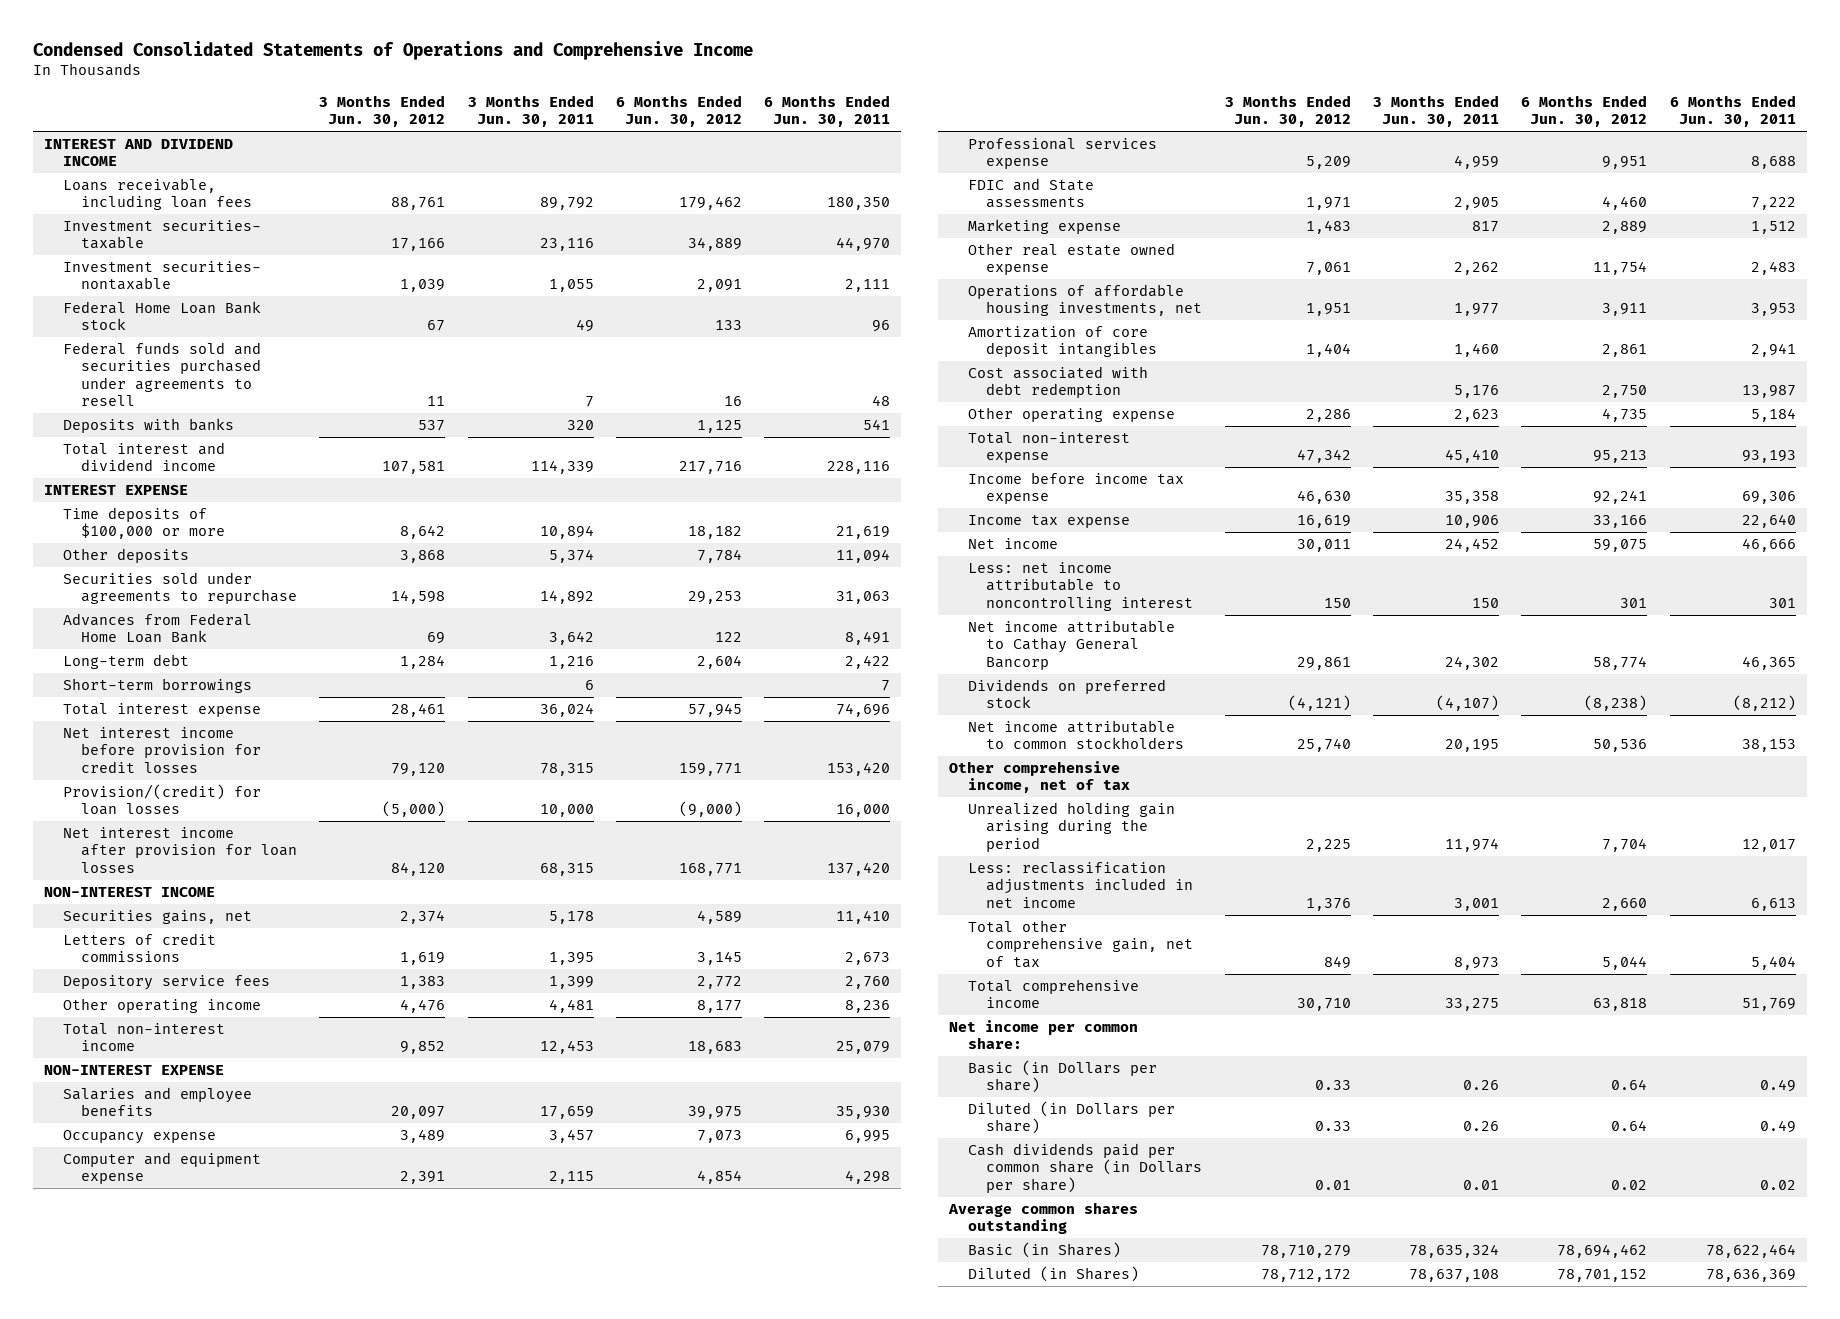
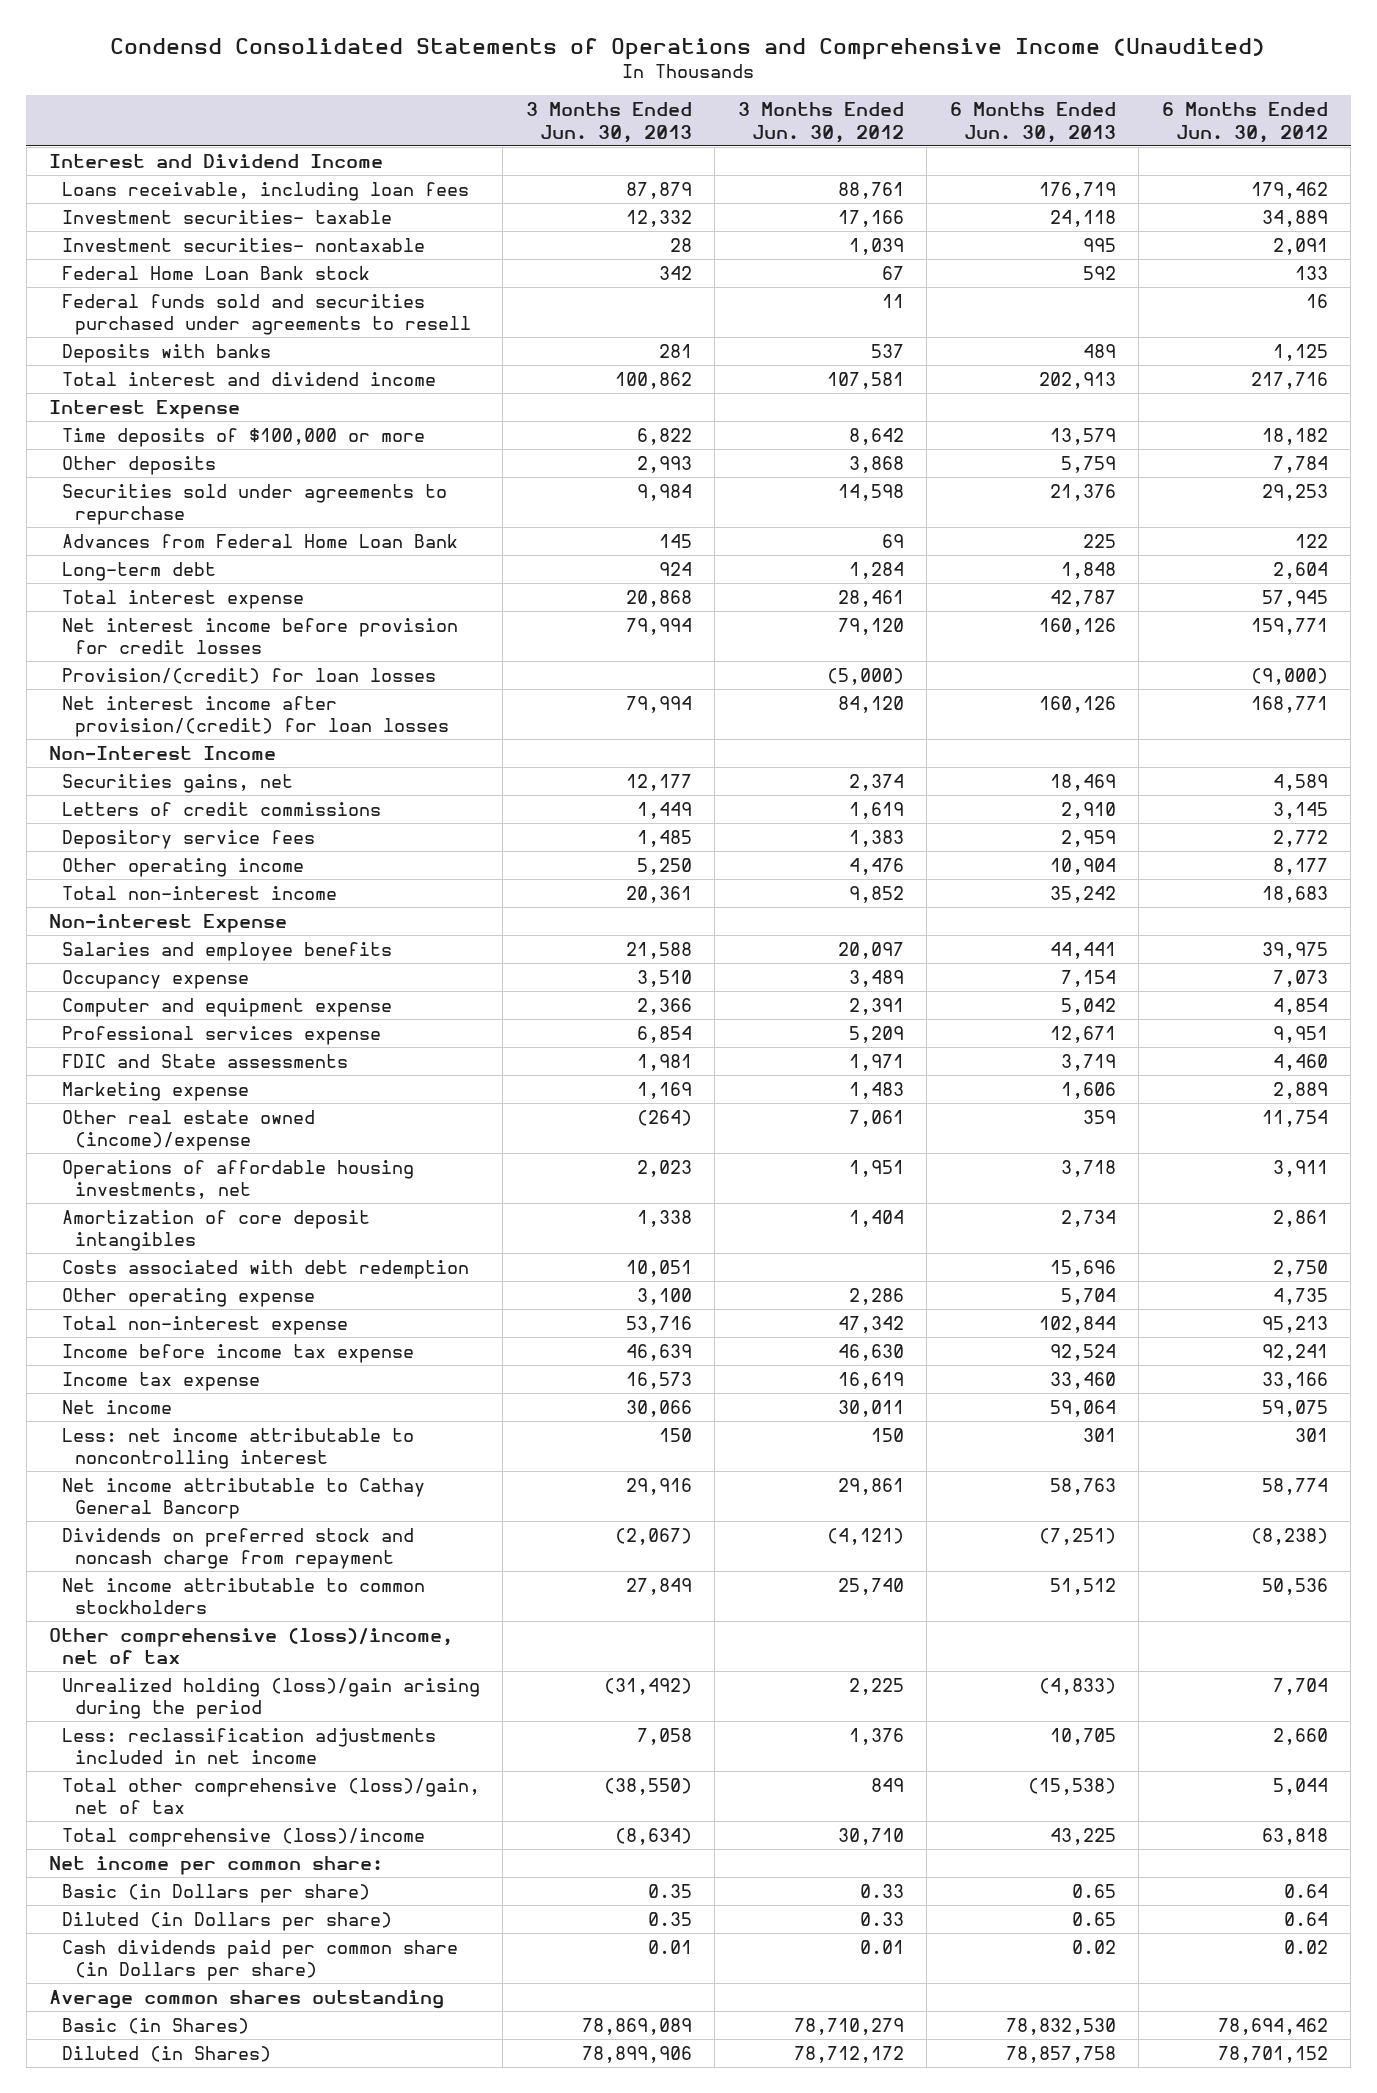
[32,40,753,60] Condensed Consolidated Statements of Operations and Comprehensive Income -> [110,37,1266,60] Condensd Consolidated Statements of Operations and Comprehensive Income (Unaudited)
[467,95,594,128] 3 Months Ended Jun. 30, 2011 -> none
[764,95,891,128] 6 Months Ended Jun. 30, 2011 -> none
none -> [525,101,692,143] 3 Months Ended Jun. 30, 2013
none -> [949,101,1116,143] 6 Months Ended Jun. 30, 2013
[44,139,234,167] INTEREST AND DIVIDEND INCOME -> [49,153,384,168] Interest and Dividend Income
[44,485,189,496] INTEREST EXPENSE -> [49,399,241,419] Interest Expense
[62,678,252,694] Short-term borrowings -> none
[62,827,298,873] Net interest income after provision for loan losses -> [61,695,449,738] Net interest income after provision/(credit) for loan losses
[44,887,216,898] NON-INTEREST INCOME -> [49,745,277,760] Non-Interest Income
[44,1065,225,1076] NON-INTEREST EXPENSE -> [49,913,288,933] Non-interest Expense
[967,243,1175,276] Other real estate owned expense -> [61,1109,315,1152] Other real estate owned (income)/expense
[967,366,1148,399] Cost associated with debt redemption -> [61,1259,469,1279] Costs associated with debt redemption
[967,679,1166,709] Dividends on preferred stock -> [61,1527,414,1570] Dividends on preferred stock and noncash charge from repayment
[949,761,1130,794] Other comprehensive income, net of tax -> [49,1627,454,1665] Other comprehensive (loss)/income, net of tax
[967,802,1175,852] Unrealized holding gain arising during the period -> [61,1677,480,1720] Unrealized holding (loss)/gain arising during the period
[967,920,1194,968] Total other comprehensive gain, net of tax -> [61,1777,480,1815] Total other comprehensive (loss)/gain, net of tax
[967,979,1139,1009] Total comprehensive income -> [61,1827,425,1847] Total comprehensive (loss)/income

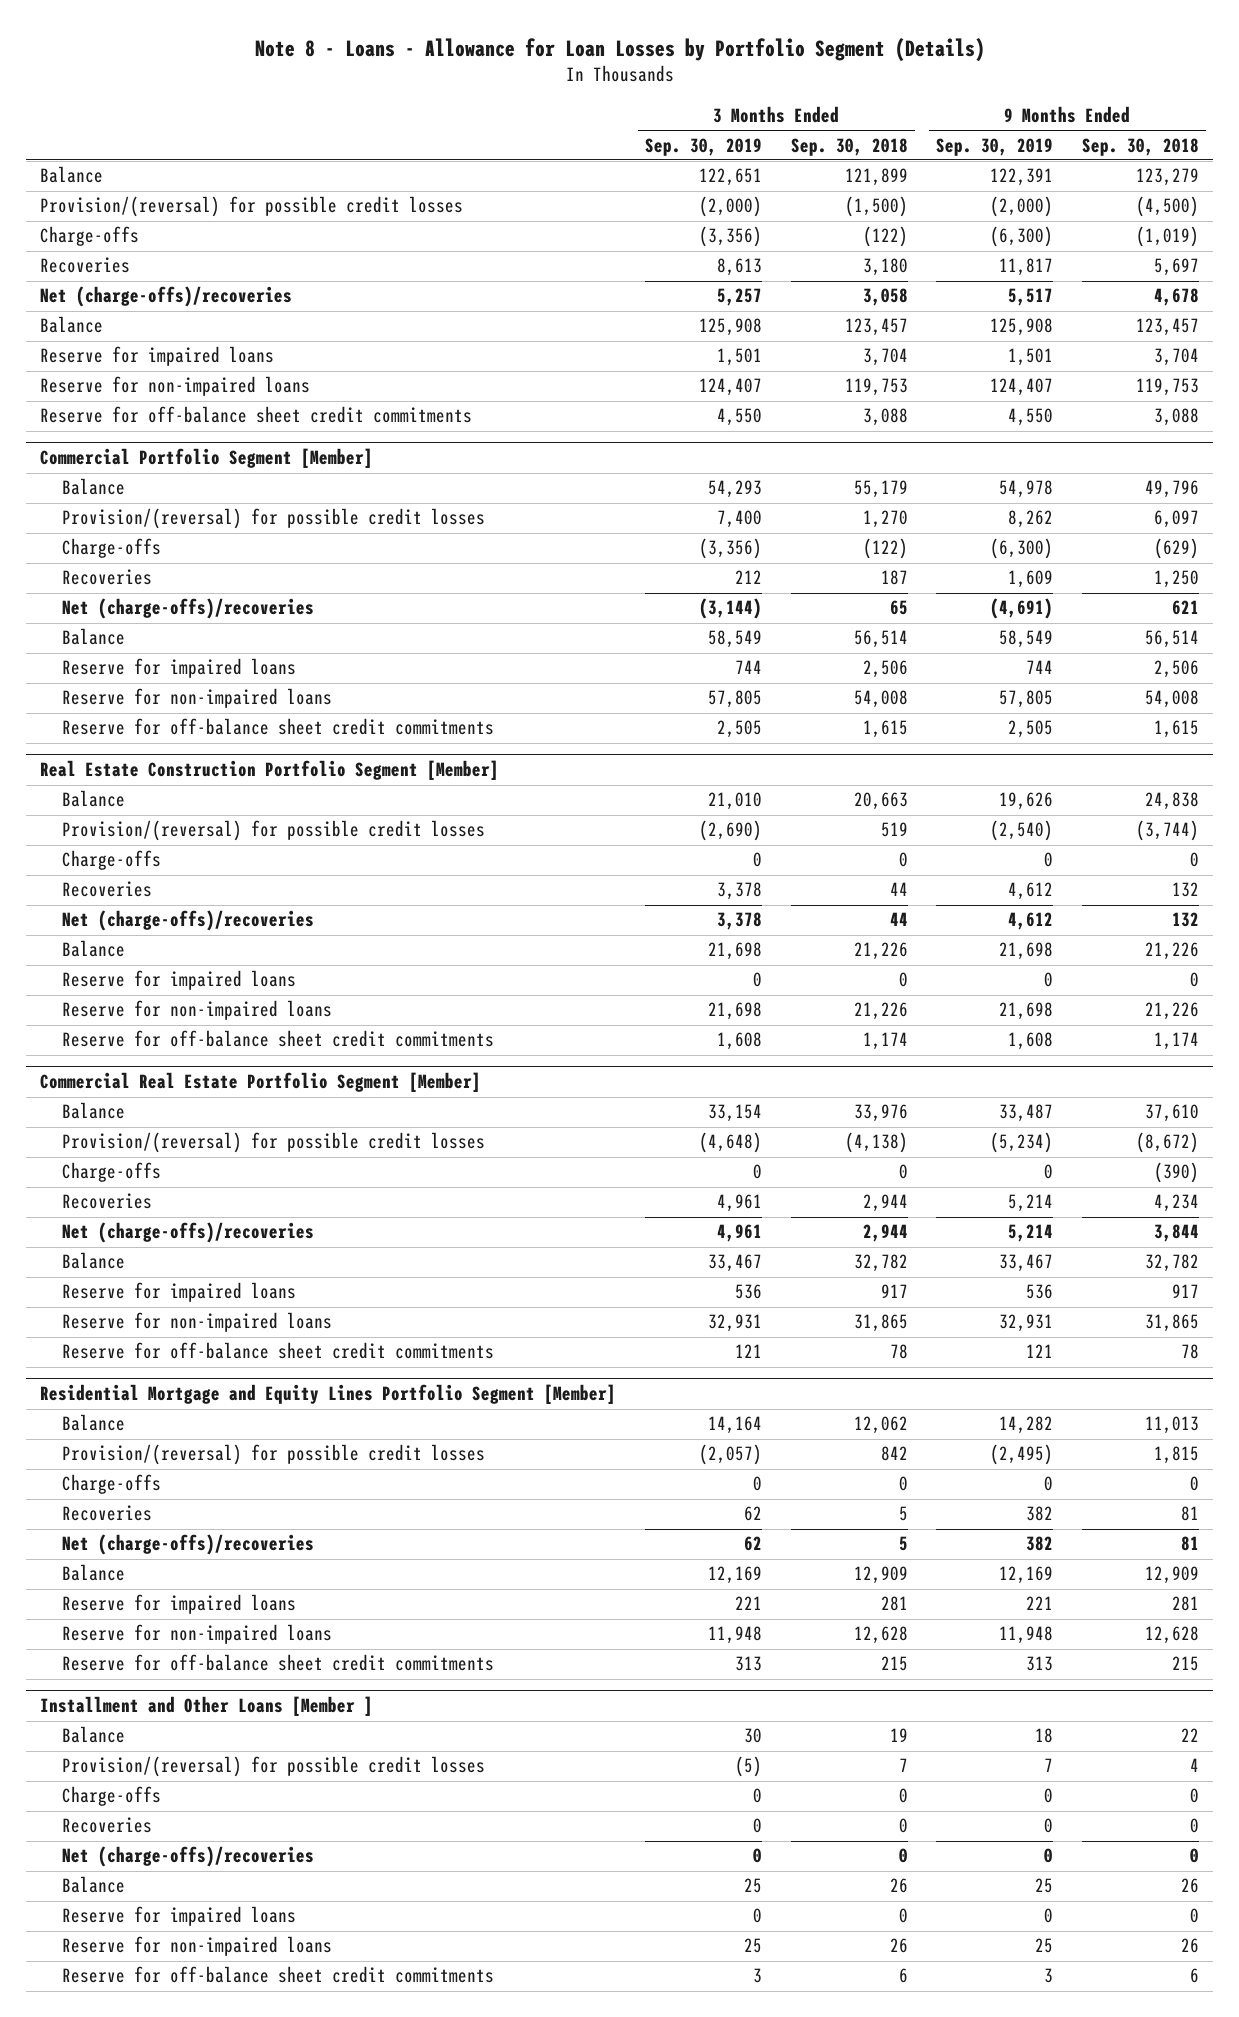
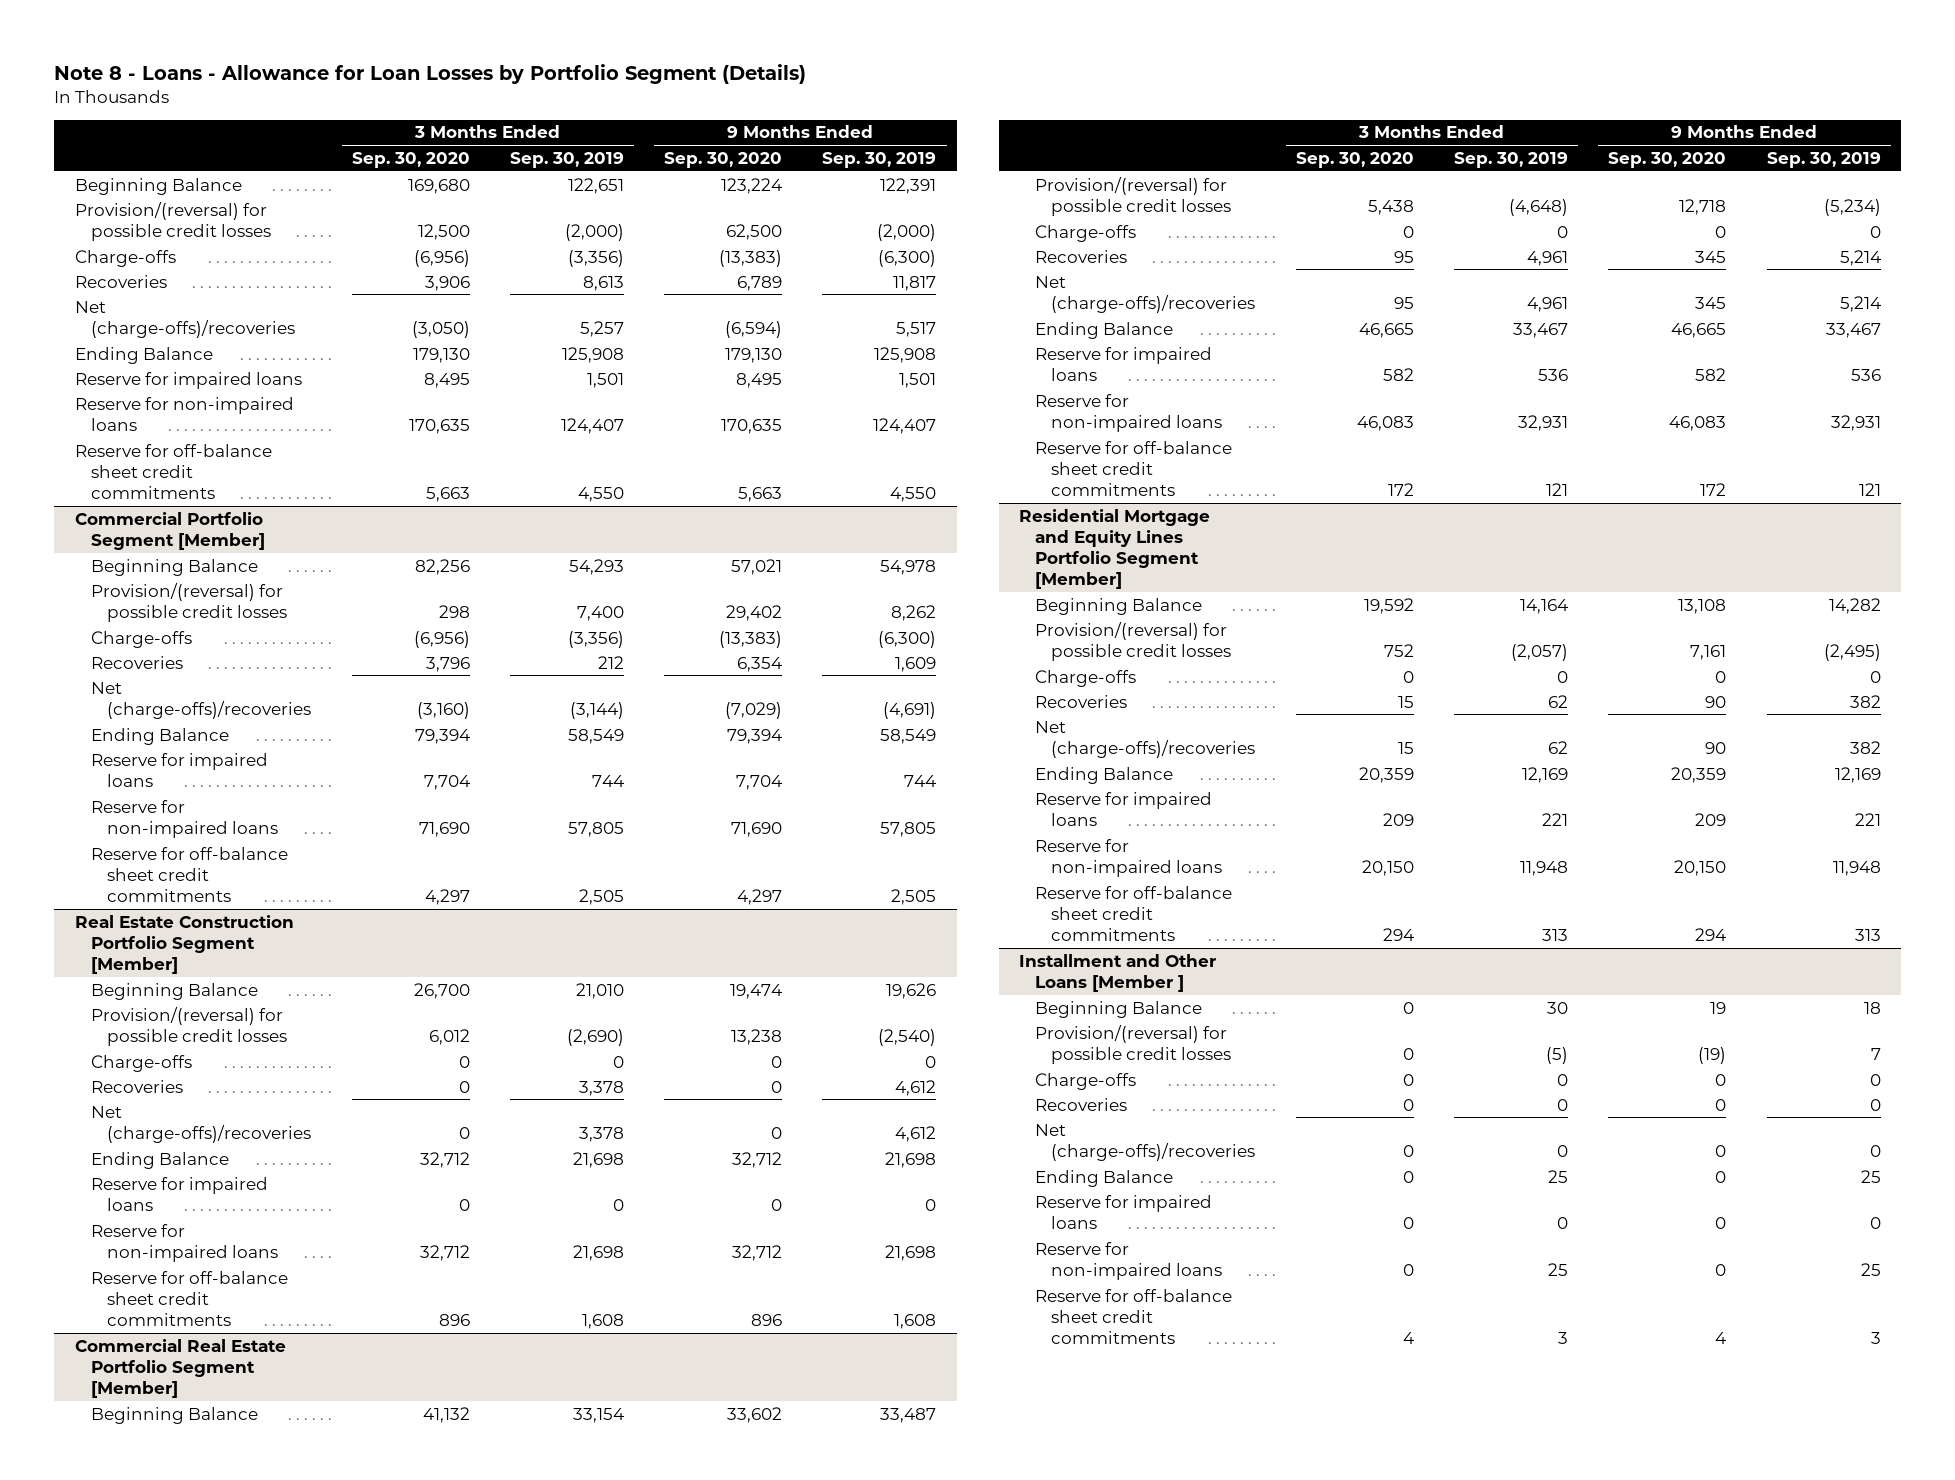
[790,137,908,156] Sep. 30, 2018 -> none
[1081,137,1199,156] Sep. 30, 2018 -> none
none -> [351,151,470,168] Sep. 30, 2020
none -> [664,151,783,168] Sep. 30, 2020
[40,166,104,184] Balance -> [74,177,242,195] Beginning Balance
[40,316,104,334] Balance -> [74,346,213,364] Ending Balance
[62,478,126,496] Balance -> [90,558,258,576] Beginning Balance
[62,628,126,646] Balance -> [90,727,229,745] Ending Balance
[62,790,126,808] Balance -> [90,982,258,1000] Beginning Balance
[62,940,126,958] Balance -> [90,1151,229,1169] Ending Balance
[62,1102,126,1120] Balance -> [90,1406,258,1424] Beginning Balance
[62,1252,126,1270] Balance -> [1035,321,1174,339] Ending Balance
[62,1414,126,1432] Balance -> [1035,597,1203,615] Beginning Balance
[62,1564,126,1582] Balance -> [1035,766,1174,784] Ending Balance
[62,1726,126,1744] Balance -> [1035,1000,1203,1018] Beginning Balance
[62,1876,126,1894] Balance -> [1035,1169,1174,1187] Ending Balance

